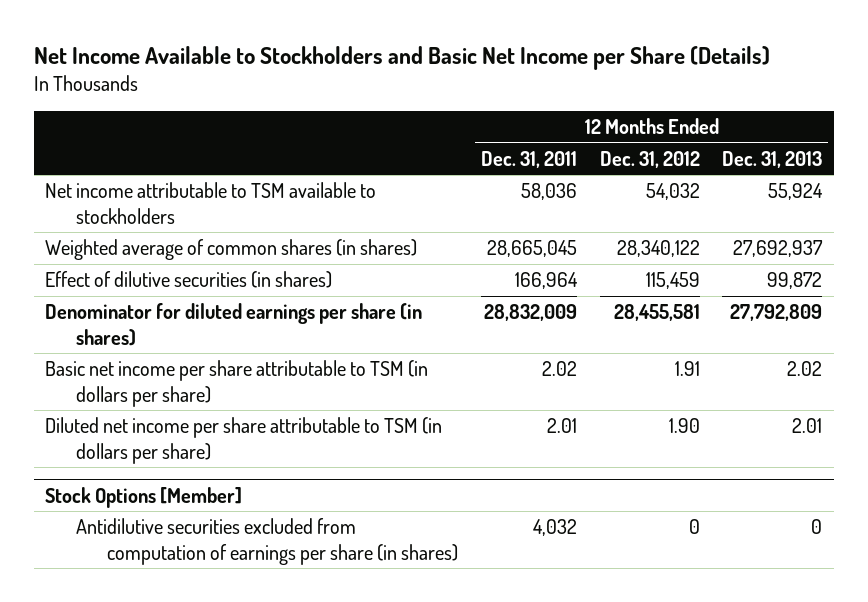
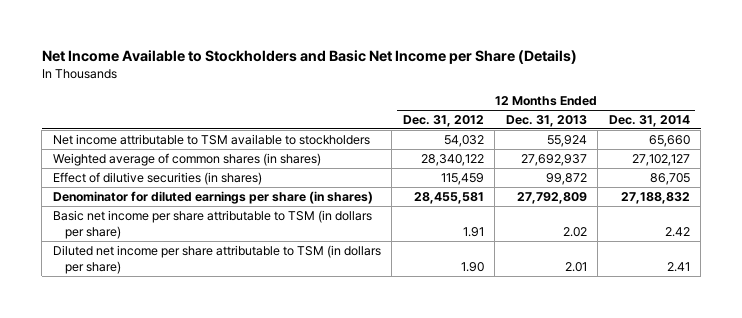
[480,150,577,168] Dec. 31, 2011 -> none
none -> [608,114,690,127] Dec. 31, 2014
[45,486,243,508] Stock Options [Member] -> none
[76,518,459,565] Antidilutive securities excluded from computation of earnings per share (in shares) -> none

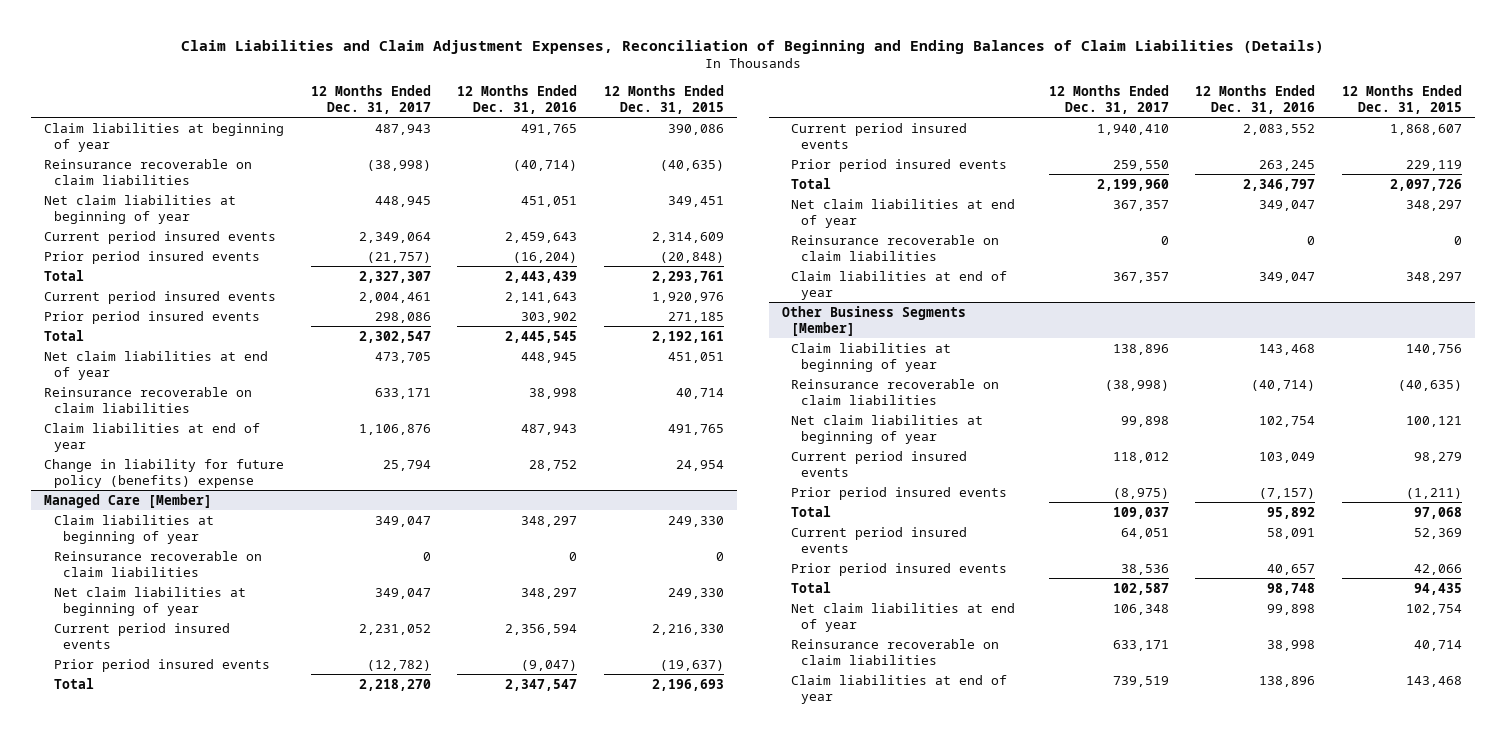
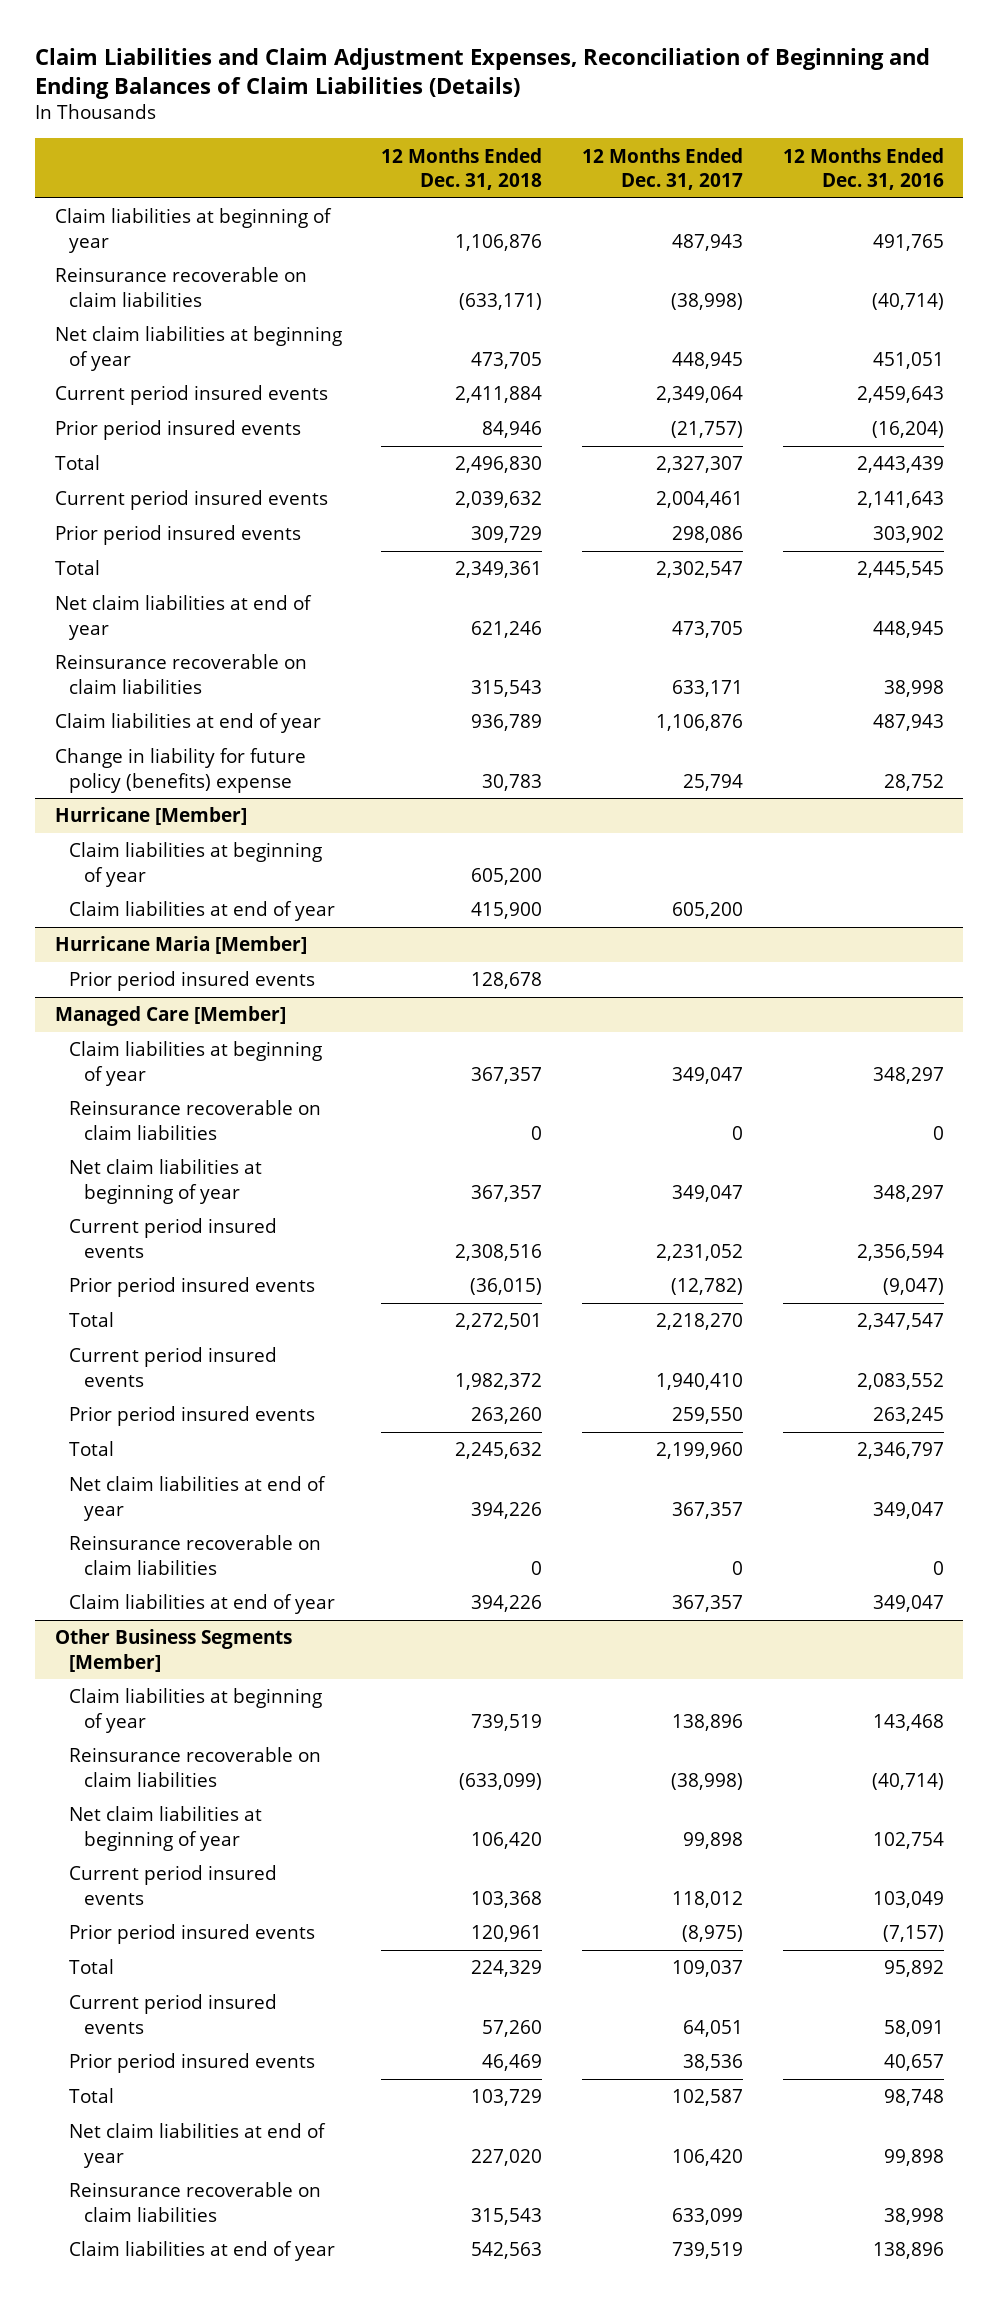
[603,84,724,114] 12 Months Ended Dec. 31, 2015 -> none
none -> [381,147,543,191] 12 Months Ended Dec. 31, 2018
none -> [54,807,247,826] Hurricane [Member]
none -> [69,842,323,887] Claim liabilities at beginning of year
none -> [69,901,336,922] Claim liabilities at end of year
none -> [54,936,307,955] Hurricane Maria [Member]
none -> [69,971,316,992] Prior period insured events
[1112,603,1169,615] 106,348 -> [671,2148,743,2166] 106,420
[1112,639,1169,651] 633,171 -> [671,2207,743,2225] 633,099

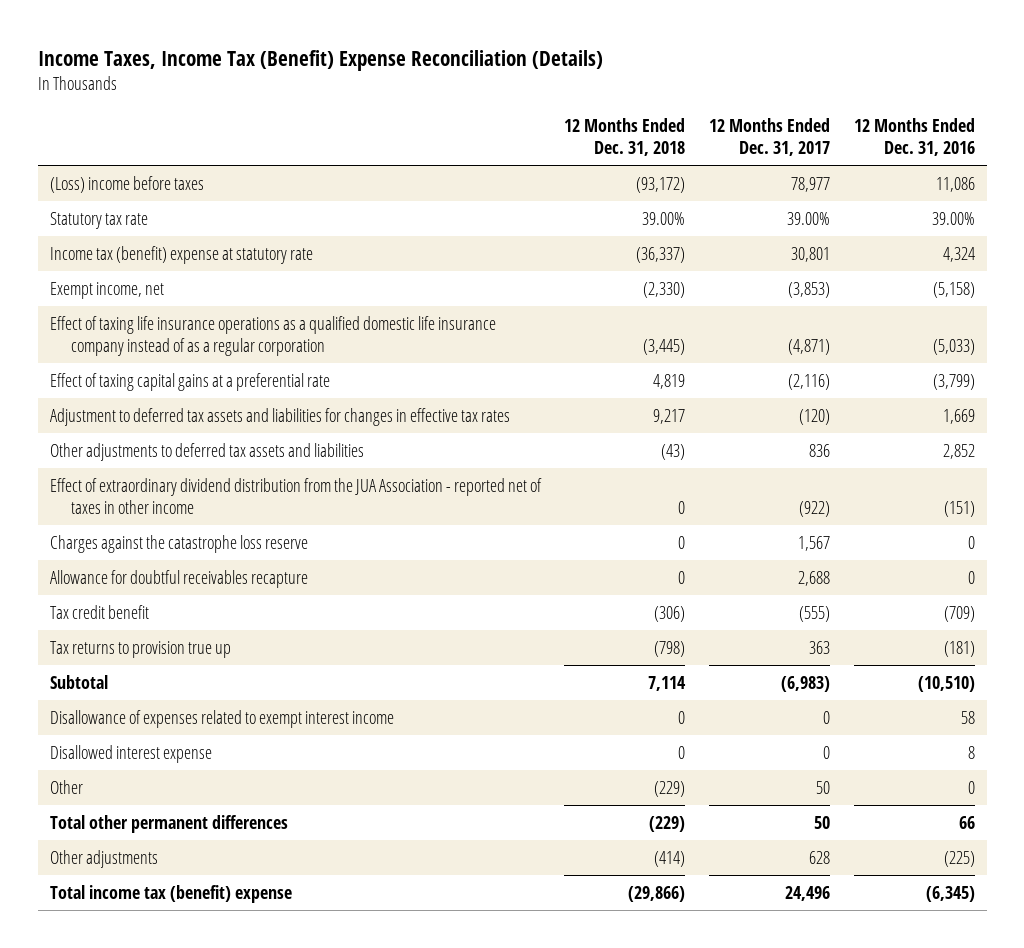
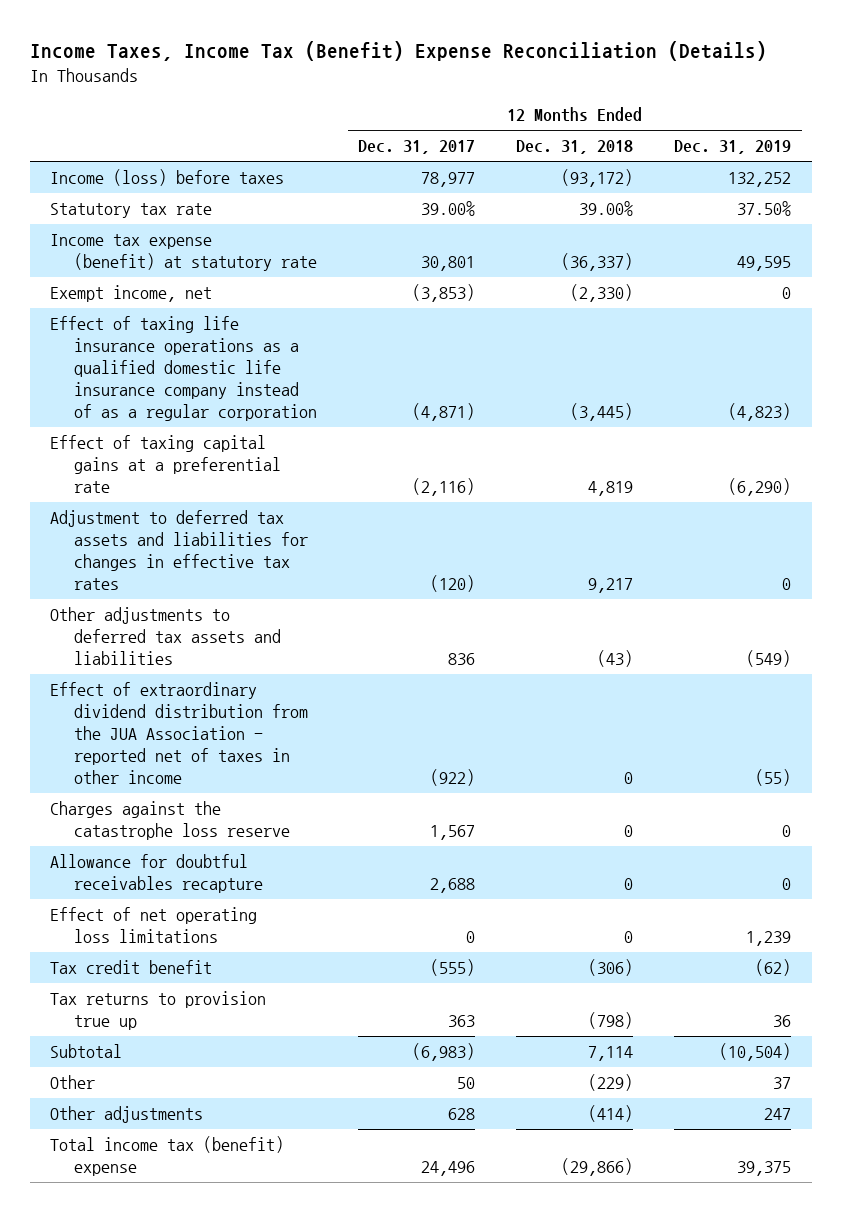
[853,118,975,157] 12 Months Ended Dec. 31, 2016 -> none
none -> [674,140,792,155] Dec. 31, 2019
[49,176,204,194] (Loss) income before taxes -> [50,169,285,187] Income (loss) before taxes
[49,246,313,265] Income tax (benefit) expense at statutory rate -> [50,234,318,272] Income tax expense (benefit) at statutory rate
none -> [50,907,258,944] Effect of net operating loss limitations
[49,710,394,729] Disallowance of expenses related to exempt interest income -> none
[49,745,212,764] Disallowed interest expense -> none
[49,815,288,834] Total other permanent differences -> none

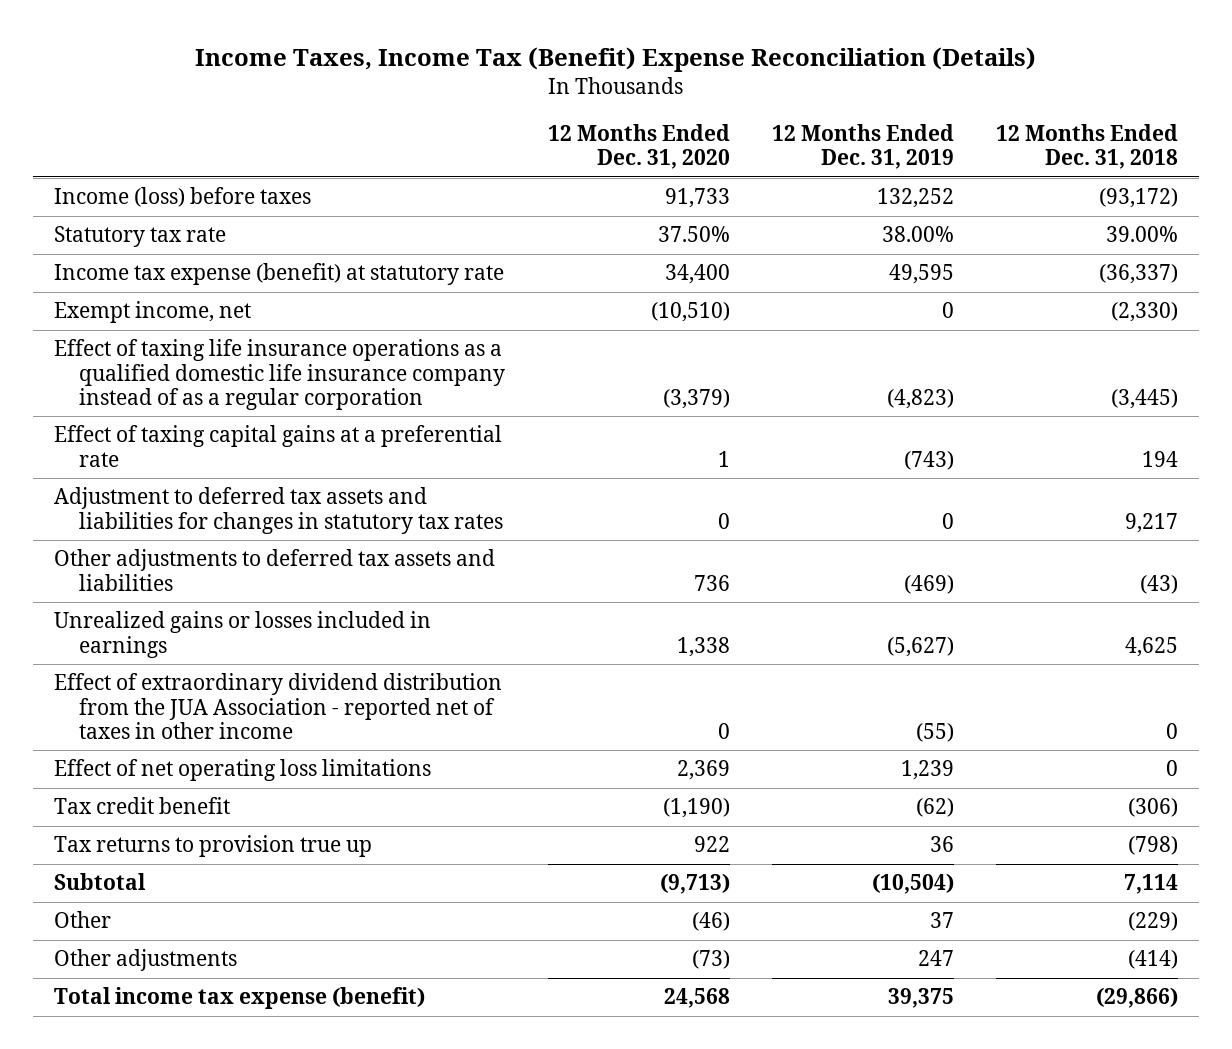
[358,140,476,155] Dec. 31, 2017 -> none
none -> [547,124,730,170] 12 Months Ended Dec. 31, 2020
[737,201,792,217] 37.50% -> [881,226,954,243] 38.00%
[588,481,634,497] 4,819 -> [1141,450,1178,467] 194
[728,478,792,497] (6,290) -> [903,450,954,470] (743)
[50,510,309,591] Adjustment to deferred tax assets and liabilities for changes in effective tax rates -> [54,487,504,534] Adjustment to deferred tax assets and liabilities for changes in statutory tax rates
[746,650,792,668] (549) -> [903,574,954,594] (469)
none -> [54,611,432,658] Unrealized gains or losses included in earnings
[50,801,291,841] Charges against the catastrophe loss reserve -> none
[50,854,264,894] Allowance for doubtful receivables recapture -> none
[50,1136,285,1177] Total income tax (benefit) expense -> [54,987,426,1010] Total income tax expense (benefit)

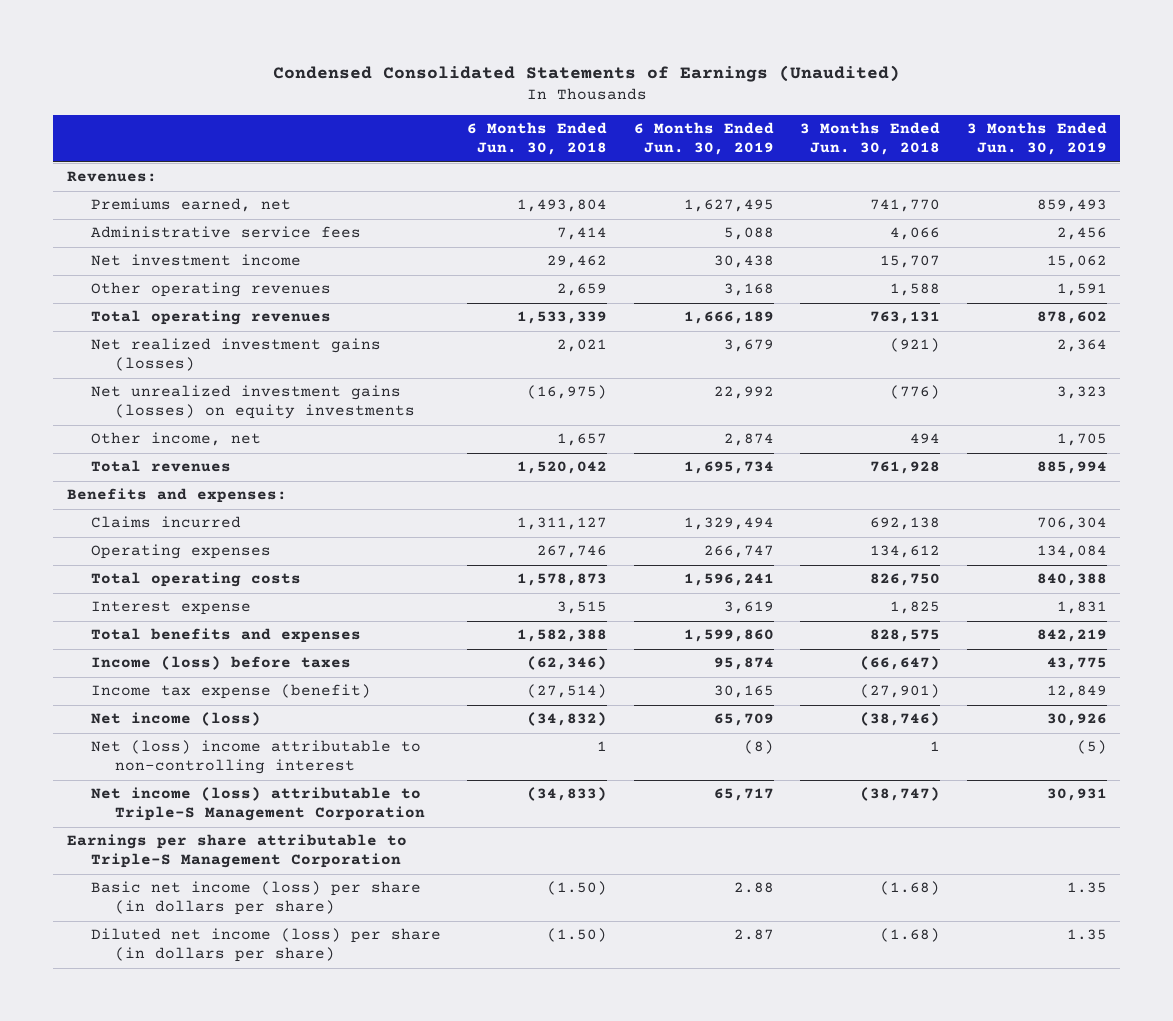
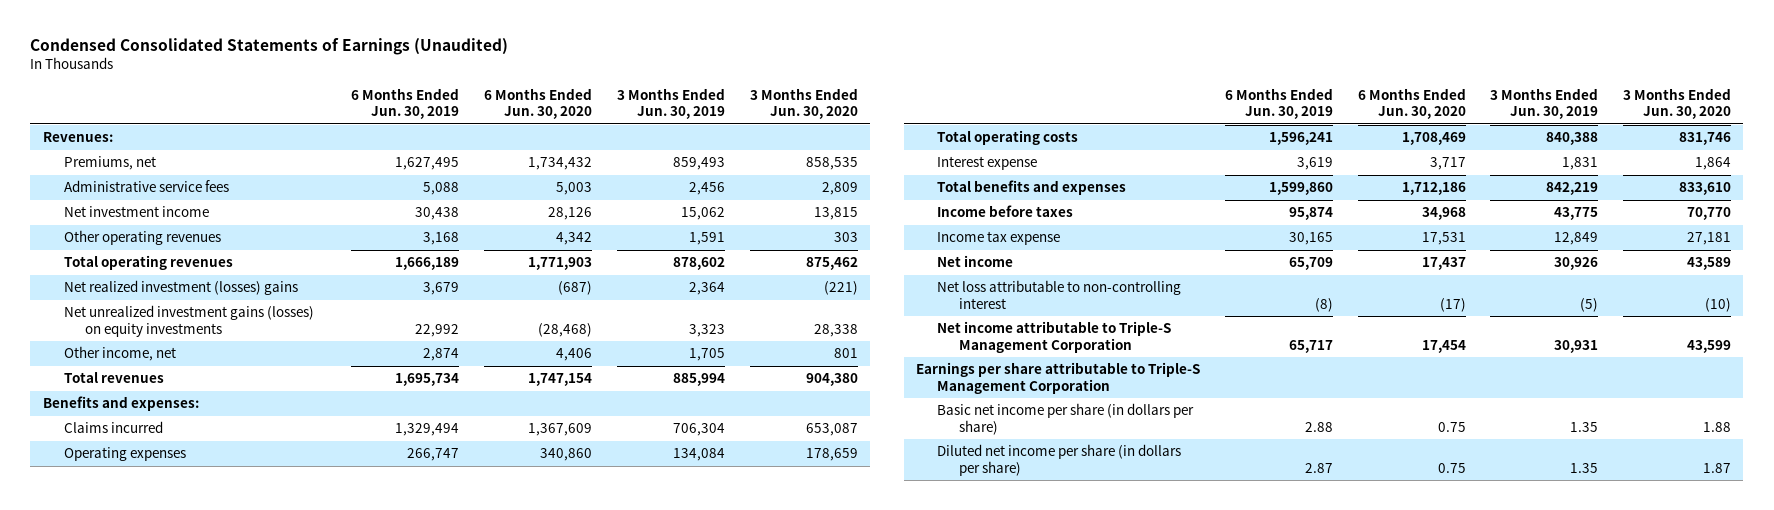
[467,122,608,156] 6 Months Ended Jun. 30, 2018 -> none
[800,122,941,156] 3 Months Ended Jun. 30, 2018 -> none
none -> [484,88,593,120] 6 Months Ended Jun. 30, 2020
none -> [749,88,858,120] 3 Months Ended Jun. 30, 2020
[90,198,291,213] Premiums earned, net -> [63,156,156,171] Premiums, net
[90,338,381,372] Net realized investment gains (losses) -> [63,280,298,296] Net realized investment (losses) gains
[90,656,351,671] Income (loss) before taxes -> [937,205,1074,218] Income before taxes
[90,684,371,700] Income tax expense (benefit) -> [937,231,1061,246] Income tax expense
[90,712,261,727] Net income (loss) -> [937,255,1014,268] Net income
[90,740,421,775] Net (loss) income attributable to non-controlling interest -> [937,280,1182,309] Net loss attributable to non-controlling interest
[90,787,426,822] Net income (loss) attributable to Triple-S Management Corporation -> [937,321,1172,353] Net income attributable to Triple-S Management Corporation
[90,881,421,916] Basic net income (loss) per share (in dollars per share) -> [937,403,1195,435] Basic net income per share (in dollars per share)
[90,928,441,963] Diluted net income (loss) per share (in dollars per share) -> [937,444,1182,476] Diluted net income per share (in dollars per share)

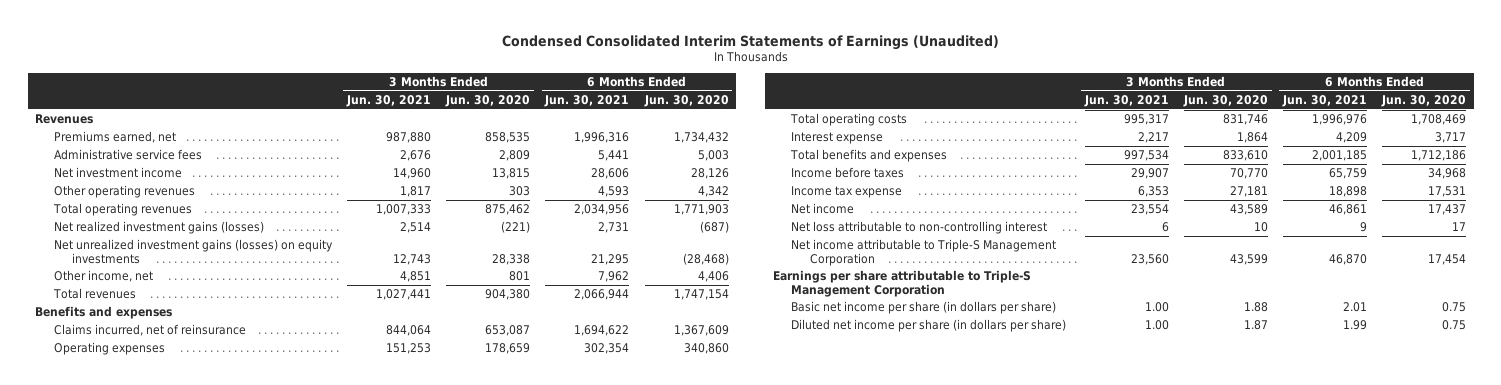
[30,38,509,56] Condensed Consolidated Statements of Earnings (Unaudited) -> [501,34,999,50] Condensed Consolidated Interim Statements of Earnings (Unaudited)
[351,88,460,120] 6 Months Ended Jun. 30, 2019 -> none
[616,88,725,120] 3 Months Ended Jun. 30, 2019 -> none
none -> [345,95,431,108] Jun. 30, 2021
none -> [544,95,630,108] Jun. 30, 2021
[42,132,113,143] Revenues: -> [35,114,94,125] Revenues
[63,156,156,171] Premiums, net -> [53,131,176,144] Premiums earned, net
[63,280,298,296] Net realized investment (losses) gains -> [53,221,264,235] Net realized investment gains (losses)
[42,396,199,412] Benefits and expenses: -> [35,306,173,320] Benefits and expenses
[63,421,163,434] Claims incurred -> [53,324,246,337] Claims incurred, net of reinsurance
[1439,297,1466,312] (17) -> [1452,222,1467,232] 17
[1705,297,1732,312] (10) -> [1253,222,1268,233] 10

